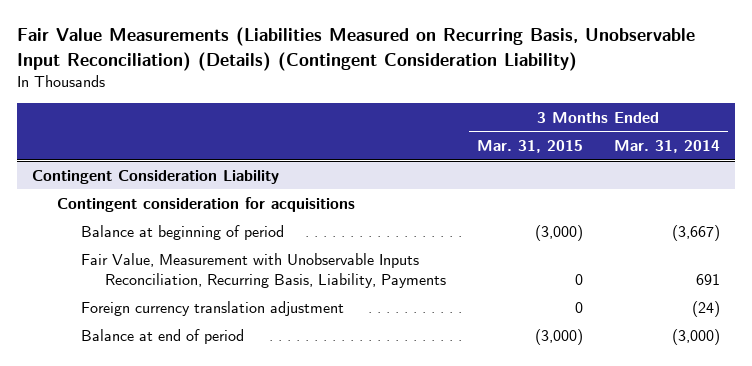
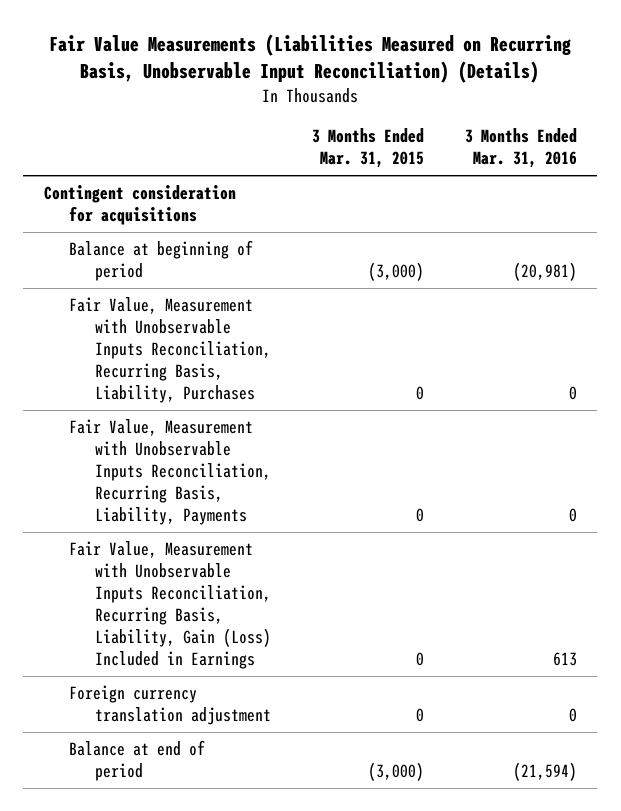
[16,27,695,71] Fair Value Measurements (Liabilities Measured on Recurring Basis, Unobservable Input Reconciliation) (Details) (Contingent Consideration Liability) -> [49,33,572,83] Fair Value Measurements (Liabilities Measured on Recurring Basis, Unobservable Input Reconciliation) (Details)
[613,139,720,153] Mar. 31, 2014 -> none
none -> [464,128,577,169] 3 Months Ended Mar. 31, 2016
[32,169,280,184] Contingent Consideration Liability -> none
none -> [69,297,271,403] Fair Value, Measurement with Unobservable Inputs Reconciliation, Recurring Basis, Liability, Purchases
none -> [69,541,271,669] Fair Value, Measurement with Unobservable Inputs Reconciliation, Recurring Basis, Liability, Gain (Loss) Included in Earnings

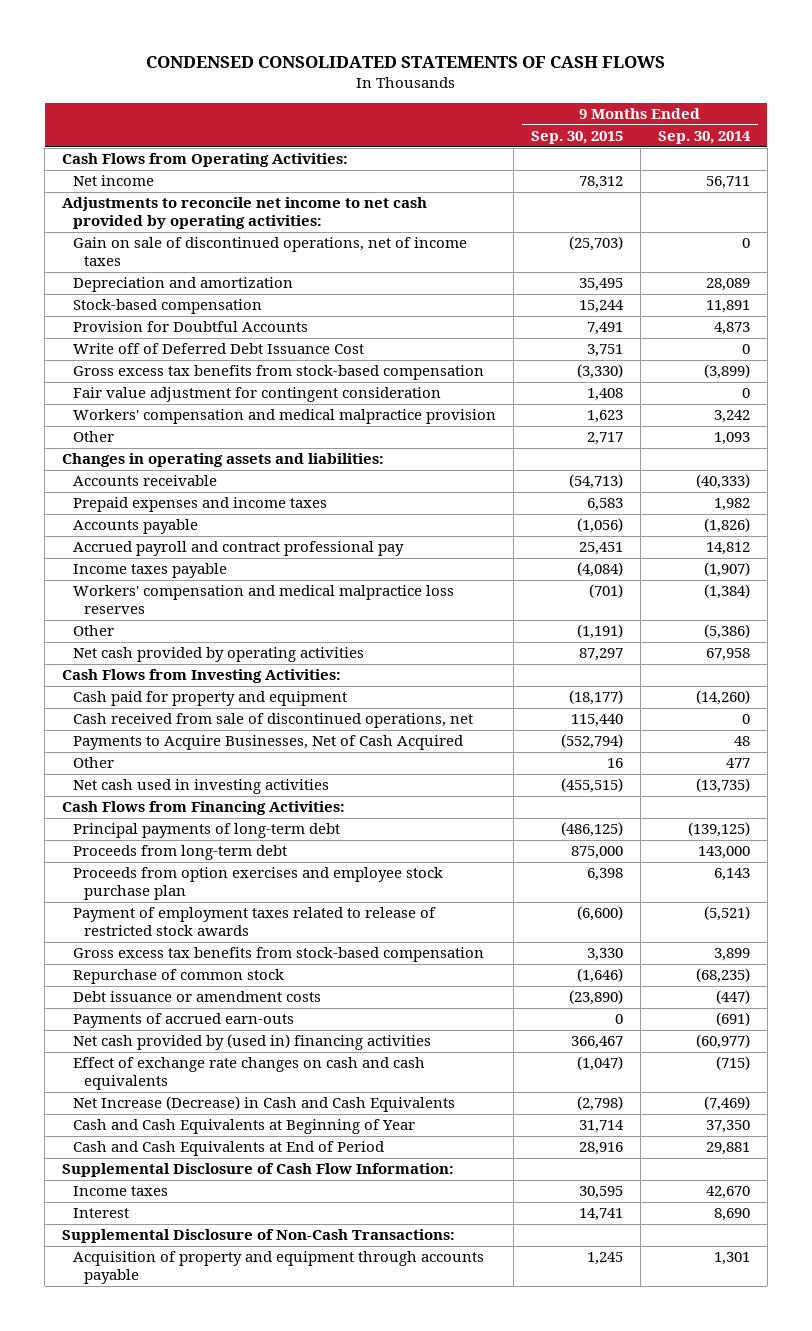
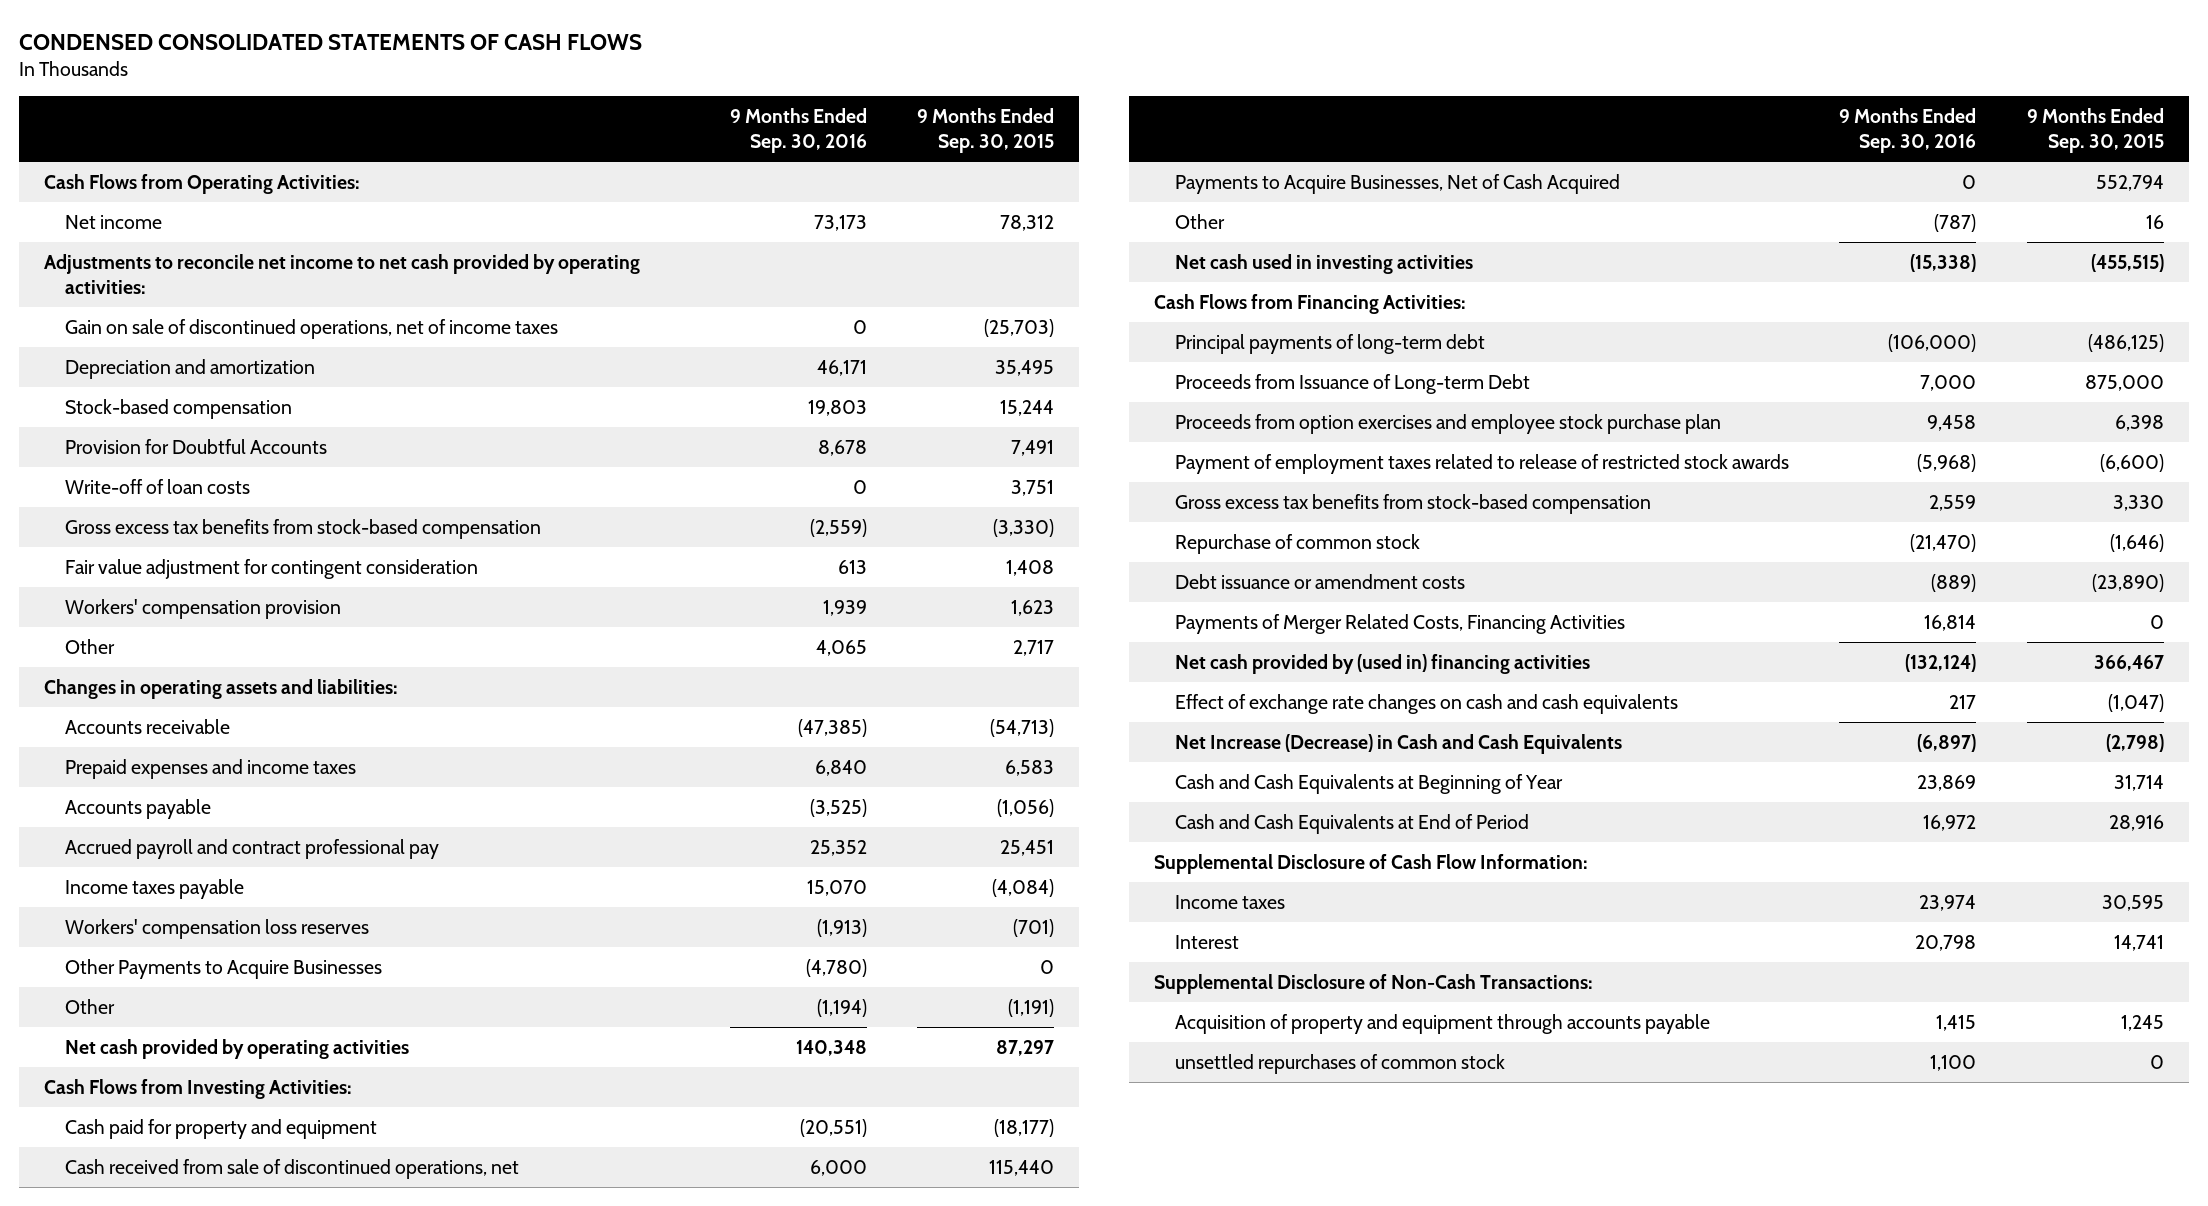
[657,131,751,145] Sep. 30, 2014 -> none
none -> [729,107,867,153] 9 Months Ended Sep. 30, 2016
[73,343,365,355] Write off of Deferred Debt Issuance Cost -> [65,478,251,494] Write-off of loan costs
[73,409,497,425] Workers' compensation and medical malpractice provision -> [65,598,342,619] Workers' compensation provision
[73,585,455,615] Workers' compensation and medical malpractice loss reserves -> [65,918,370,939] Workers' compensation loss reserves
none -> [65,958,383,979] Other Payments to Acquire Businesses
[560,734,623,750] (552,794) -> [2095,174,2164,191] 552,794
[73,845,288,861] Proceeds from long-term debt -> [1174,373,1530,394] Proceeds from Issuance of Long-term Debt
[73,1013,295,1029] Payments of accrued earn-outs -> none
none -> [1174,613,1625,634] Payments of Merger Related Costs, Financing Activities
none -> [1174,1053,1505,1074] unsettled repurchases of common stock

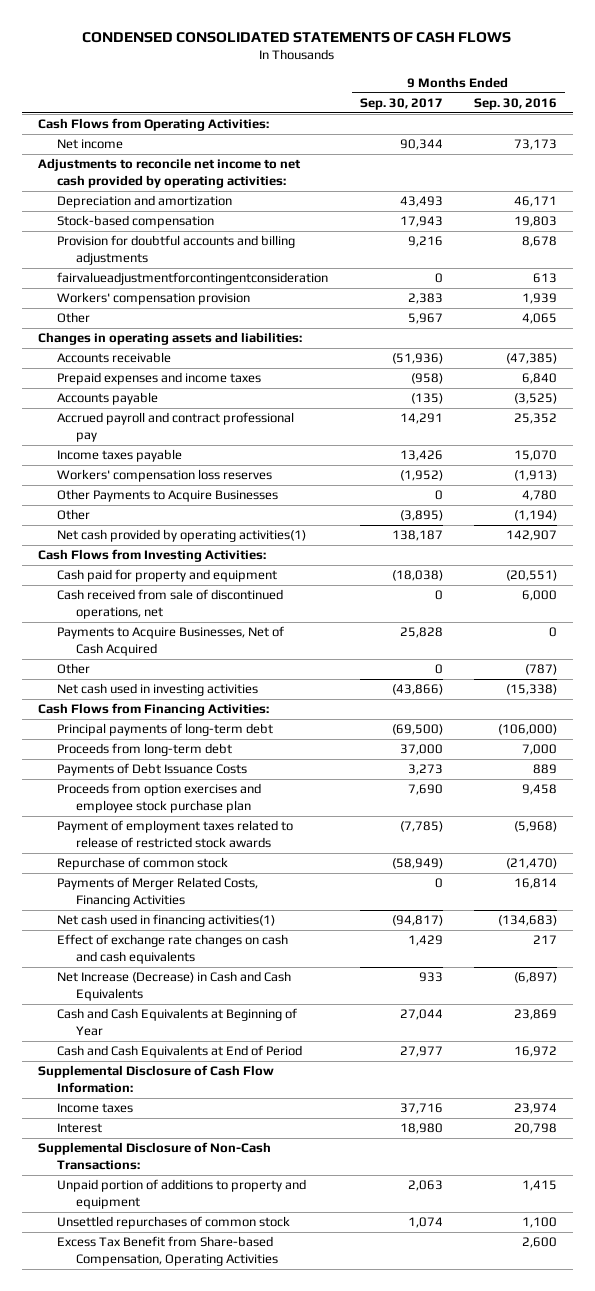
[917,107,1055,153] 9 Months Ended Sep. 30, 2015 -> none
none -> [359,97,443,110] Sep. 30, 2017
[65,318,559,339] Gain on sale of discontinued operations, net of income taxes -> none
[65,478,251,494] Write-off of loan costs -> none
[65,518,542,539] Gross excess tax benefits from stock-based compensation -> none
[65,438,328,454] Provision for Doubtful Accounts -> [57,235,296,265] Provision for doubtful accounts and billing adjustments
[65,558,479,579] Fair value adjustment for contingent consideration -> [57,272,329,286] fairvalueadjustmentforcontingentconsideration
[805,958,867,977] (4,780) -> [522,490,558,502] 4,780
[65,1038,410,1059] Net cash provided by operating activities -> [57,529,307,543] Net cash provided by operating activities(1)
[795,1039,867,1056] 140,348 -> [506,530,558,542] 142,907
[1174,373,1530,394] Proceeds from Issuance of Long-term Debt -> [57,743,233,757] Proceeds from long-term debt
none -> [57,763,248,777] Payments of Debt Issuance Costs
[1174,493,1651,514] Gross excess tax benefits from stock-based compensation -> none
[1174,573,1465,589] Debt issuance or amendment costs -> none
[1174,653,1590,674] Net cash provided by (used in) financing activities -> [57,914,276,928] Net cash used in financing activities(1)
[1905,653,1977,672] (132,124) -> [498,915,558,927] (134,683)
[1174,1013,1710,1034] Acquisition of property and equipment through accounts payable -> [57,1179,307,1209] Unpaid portion of additions to property and equipment
[1174,1053,1505,1074] unsettled repurchases of common stock -> [57,1216,291,1230] Unsettled repurchases of common stock
none -> [57,1236,279,1266] Excess Tax Benefit from Share-based Compensation, Operating Activities

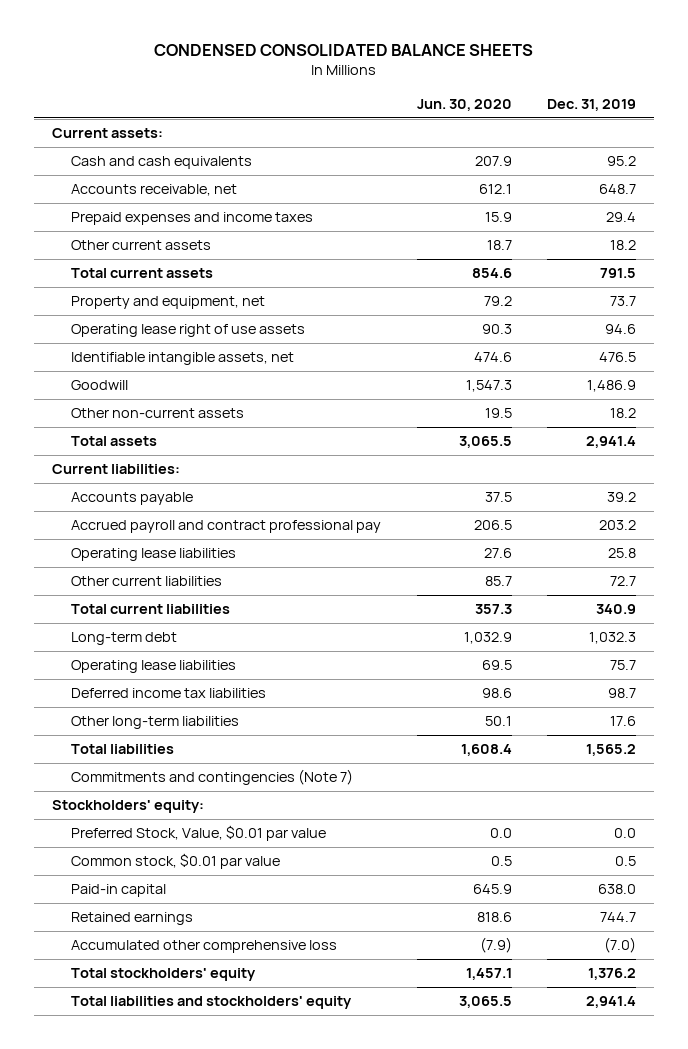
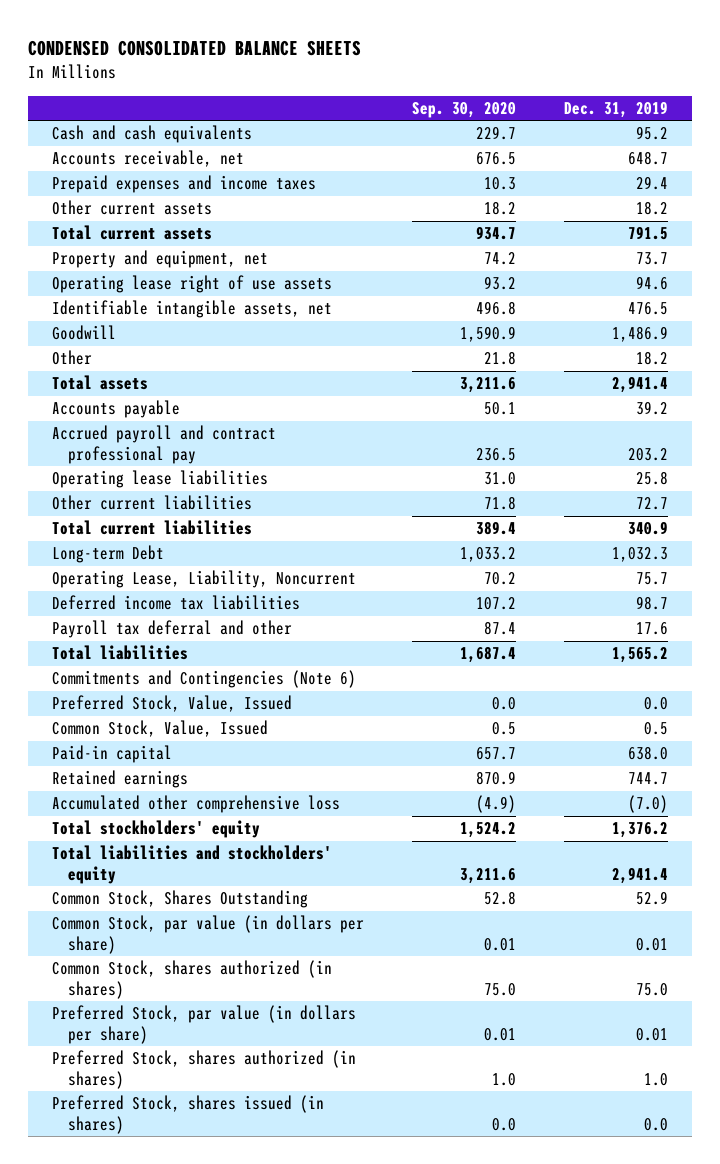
[416,99,512,112] Jun. 30, 2020 -> none
none -> [412,101,517,118] Sep. 30, 2020
[51,128,163,139] Current assets: -> none
[70,408,244,419] Other non-current assets -> [52,350,93,366] Other
[51,464,180,475] Current liabilities: -> none
[70,632,177,646] Long-term debt -> [52,545,165,564] Long-term Debt
[70,660,236,674] Operating lease liabilities -> [52,570,357,589] Operating Lease, Liability, Noncurrent
[70,716,239,730] Other long-term liabilities -> [52,620,293,639] Payroll tax deferral and other
[51,800,204,814] Stockholders' equity: -> none
[70,769,353,786] Commitments and contingencies (Note 7) -> [52,670,357,689] Commitments and Contingencies (Note 6)
[70,825,326,842] Preferred Stock, Value, $0.01 par value -> [52,695,293,713] Preferred Stock, Value, Issued
[70,853,280,870] Common stock, $0.01 par value -> [52,720,269,738] Common Stock, Value, Issued
none -> [52,890,309,909] Common Stock, Shares Outstanding
none -> [52,915,365,954] Common Stock, par value (in dollars per share)
none -> [52,960,333,999] Common Stock, shares authorized (in shares)
none -> [52,1005,357,1044] Preferred Stock, par value (in dollars per share)
none -> [52,1050,357,1089] Preferred Stock, shares authorized (in shares)
none -> [52,1095,325,1134] Preferred Stock, shares issued (in shares)

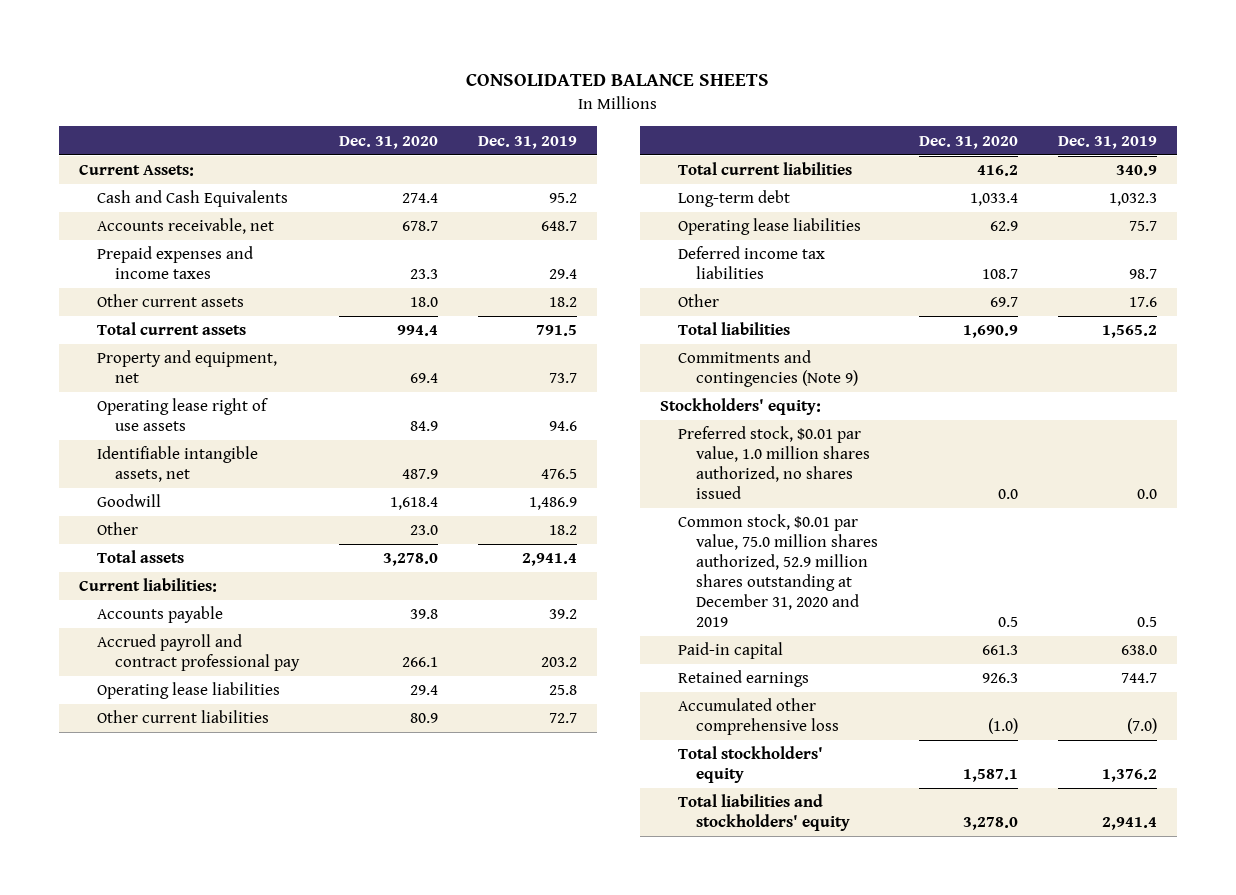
[28,40,362,57] CONDENSED CONSOLIDATED BALANCE SHEETS -> [466,73,770,87] CONSOLIDATED BALANCE SHEETS
[412,101,517,118] Sep. 30, 2020 -> none
none -> [339,135,439,149] Dec. 31, 2020
none -> [79,164,195,177] Current Assets:
[52,125,253,144] Cash and cash equivalents -> [97,190,289,208] Cash and Cash Equivalents
none -> [79,578,218,593] Current liabilities:
[52,545,165,564] Long-term Debt -> [677,190,790,208] Long-term debt
[52,570,357,589] Operating Lease, Liability, Noncurrent -> [677,218,861,236] Operating lease liabilities
[52,620,293,639] Payroll tax deferral and other -> [677,294,719,308] Other
[52,670,357,689] Commitments and Contingencies (Note 6) -> [677,350,858,388] Commitments and contingencies (Note 9)
none -> [659,398,821,416] Stockholders' equity:
[52,695,293,713] Preferred Stock, Value, Issued -> [677,426,870,500] Preferred stock, $0.01 par value, 1.0 million shares authorized, no shares issued
[52,720,269,738] Common Stock, Value, Issued -> [677,514,878,628] Common stock, $0.01 par value, 75.0 million shares authorized, 52.9 million shares outstanding at December 31, 2020 and 2019
[52,890,309,909] Common Stock, Shares Outstanding -> none
[52,915,365,954] Common Stock, par value (in dollars per share) -> none
[52,960,333,999] Common Stock, shares authorized (in shares) -> none
[52,1005,357,1044] Preferred Stock, par value (in dollars per share) -> none
[52,1050,357,1089] Preferred Stock, shares authorized (in shares) -> none
[52,1095,325,1134] Preferred Stock, shares issued (in shares) -> none

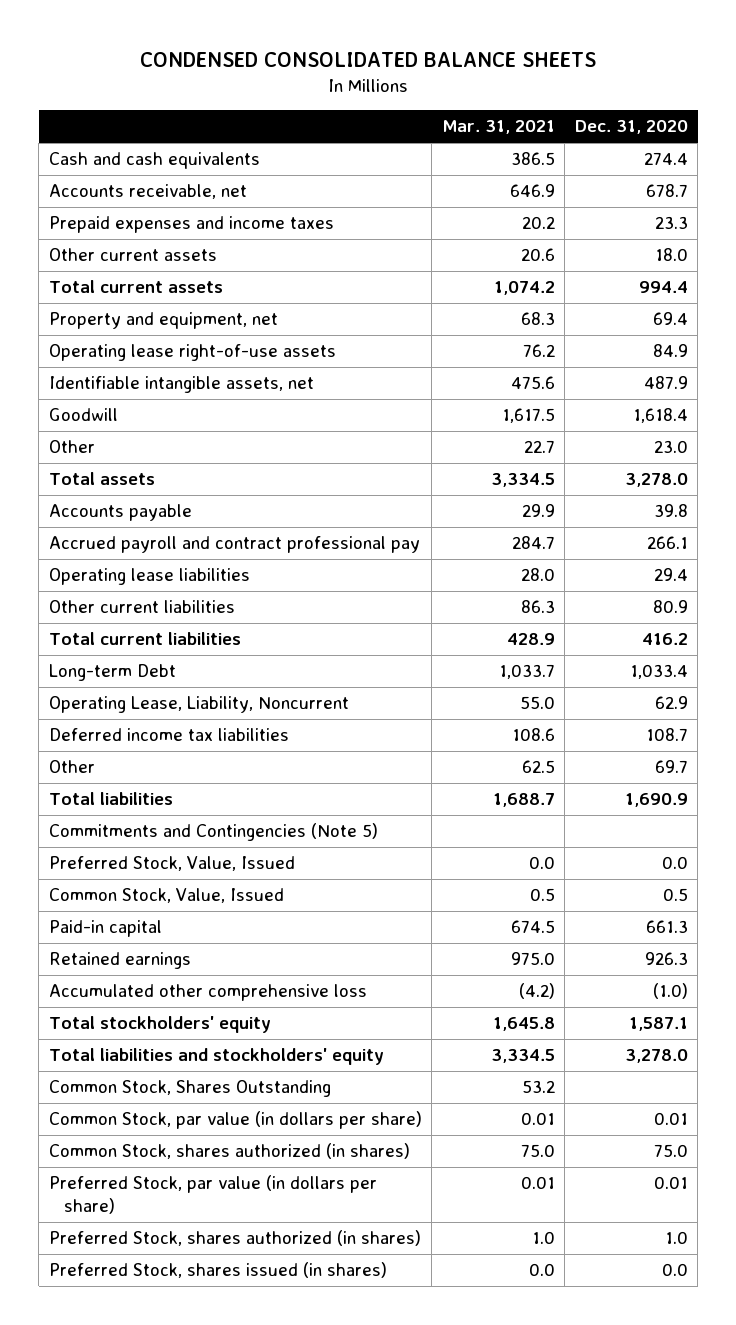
[466,73,770,87] CONSOLIDATED BALANCE SHEETS -> [140,52,597,68] CONDENSED CONSOLIDATED BALANCE SHEETS
[477,135,577,149] Dec. 31, 2019 -> none
none -> [441,120,555,135] Mar. 31, 2021
[79,164,195,177] Current Assets: -> none
[97,190,289,208] Cash and Cash Equivalents -> [48,152,260,170] Cash and cash equivalents
[97,398,269,432] Operating lease right of use assets -> [48,344,336,362] Operating lease right-of-use assets
[79,578,218,593] Current liabilities: -> none
[677,190,790,208] Long-term debt -> [48,664,176,682] Long-term Debt
[677,218,861,236] Operating lease liabilities -> [48,696,349,714] Operating Lease, Liability, Noncurrent
[659,398,821,416] Stockholders' equity: -> none
[677,350,858,388] Commitments and contingencies (Note 9) -> [48,823,378,842] Commitments and Contingencies (Note 5)
[677,426,870,500] Preferred stock, $0.01 par value, 1.0 million shares authorized, no shares issued -> [48,856,295,872] Preferred Stock, Value, Issued
[677,514,878,628] Common stock, $0.01 par value, 75.0 million shares authorized, 52.9 million shares outstanding at December 31, 2020 and 2019 -> [48,888,284,904] Common Stock, Value, Issued
none -> [48,1080,331,1098] Common Stock, Shares Outstanding
none -> [48,1111,422,1130] Common Stock, par value (in dollars per share)
none -> [48,1143,410,1160] Common Stock, shares authorized (in shares)
none -> [48,1175,377,1215] Preferred Stock, par value (in dollars per share)
none -> [48,1230,421,1247] Preferred Stock, shares authorized (in shares)
none -> [48,1262,387,1279] Preferred Stock, shares issued (in shares)

